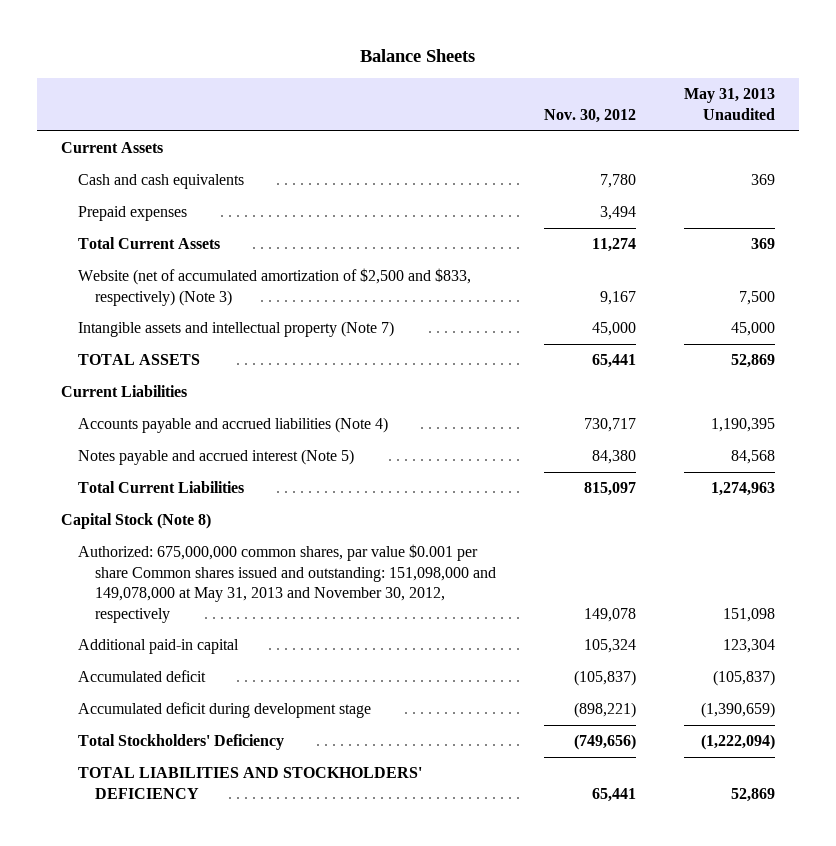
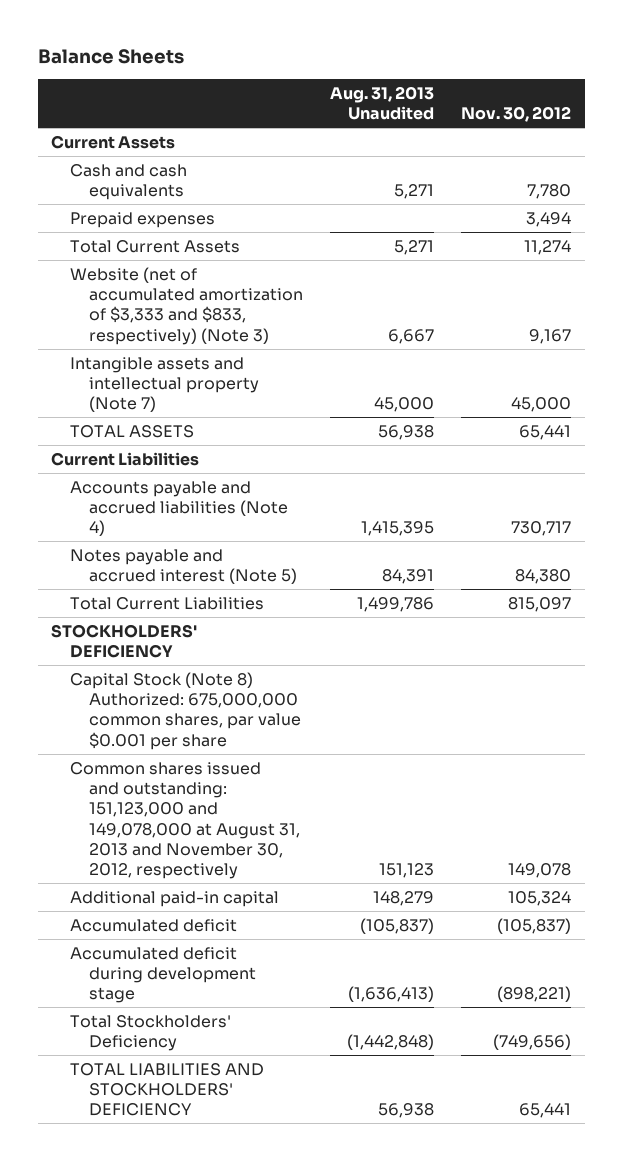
[684,88,776,120] May 31, 2013 Unaudited -> none
none -> [330,85,435,121] Aug. 31, 2013 Unaudited
[77,268,471,306] Website (net of accumulated amortization of $2,500 and $833, respectively) (Note 3) -> [70,266,304,345] Website (net of accumulated amortization of $3,333 and $833, respectively) (Note 3)
[61,513,212,530] Capital Stock (Note 8) -> none
none -> [51,623,198,659] STOCKHOLDERS' DEFICIENCY
none -> [70,671,302,750] Capital Stock (Note 8) Authorized: 675,000,000 common shares, par value $0.001 per share
[77,544,496,623] Authorized: 675,000,000 common shares, par value $0.001 per share Common shares issued and outstanding: 151,098,000 and 149,078,000 at May 31, 2013 and November 30, 2012, respectively -> [70,761,301,880] Common shares issued and outstanding: 151,123,000 and 149,078,000 at August 31, 2013 and November 30, 2012, respectively

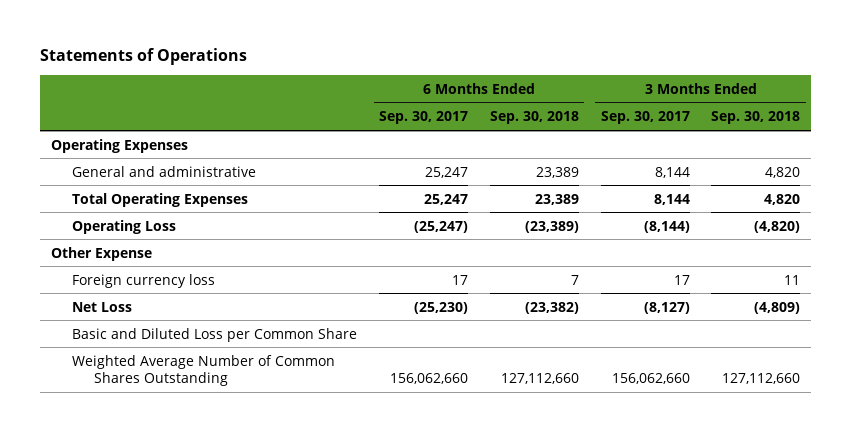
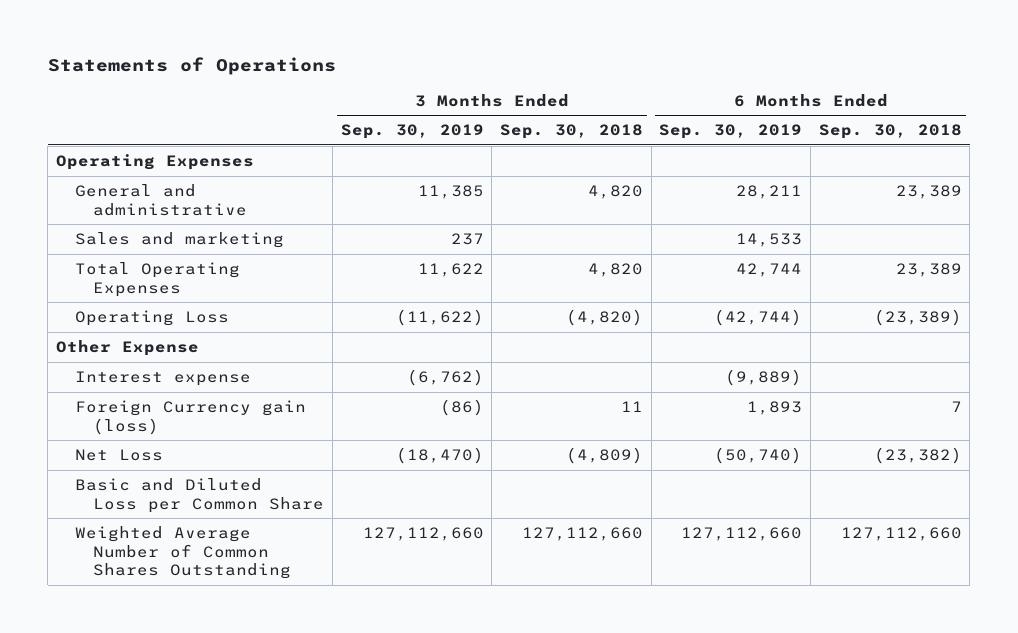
[378,111,468,125] Sep. 30, 2017 -> none
[600,111,690,125] Sep. 30, 2017 -> none
none -> [340,124,484,140] Sep. 30, 2019
none -> [659,124,803,140] Sep. 30, 2019
none -> [74,232,284,249] Sales and marketing
none -> [74,371,251,387] Interest expense
[72,273,216,288] Foreign currency loss -> [74,400,306,435] Foreign Currency gain (loss)

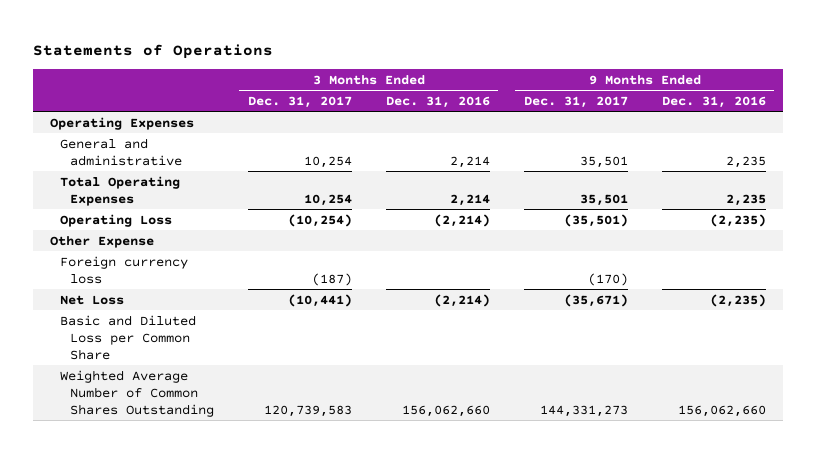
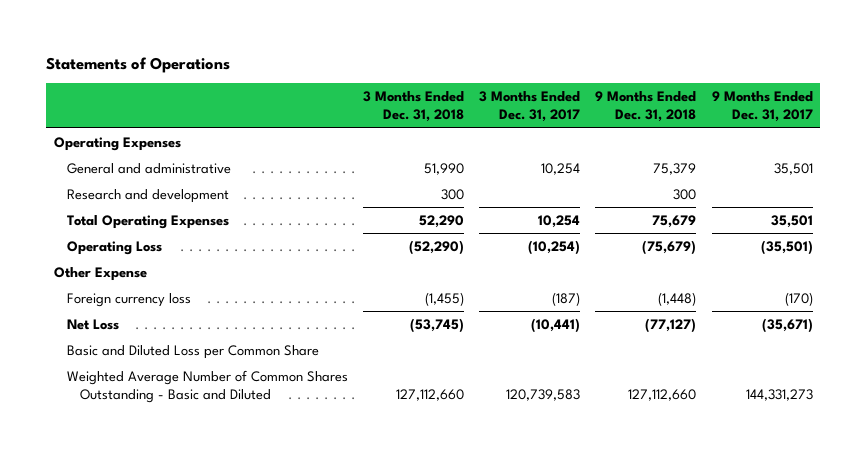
[385,95,490,108] Dec. 31, 2016 -> none
[661,95,766,108] Dec. 31, 2016 -> none
none -> [363,91,465,123] 3 Months Ended Dec. 31, 2018
none -> [595,91,697,123] 9 Months Ended Dec. 31, 2018
none -> [67,188,230,203] Research and development
[60,369,214,417] Weighted Average Number of Common Shares Outstanding -> [67,369,349,404] Weighted Average Number of Common Shares Outstanding - Basic and Diluted

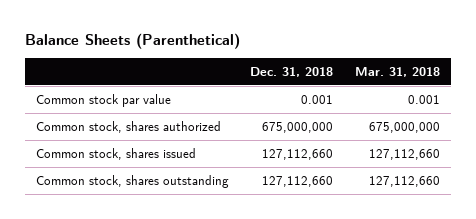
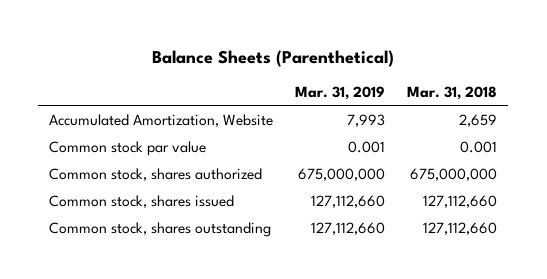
[250,67,334,78] Dec. 31, 2018 -> none
none -> [295,86,386,101] Mar. 31, 2019
none -> [49,113,274,127] Accumulated Amortization, Website

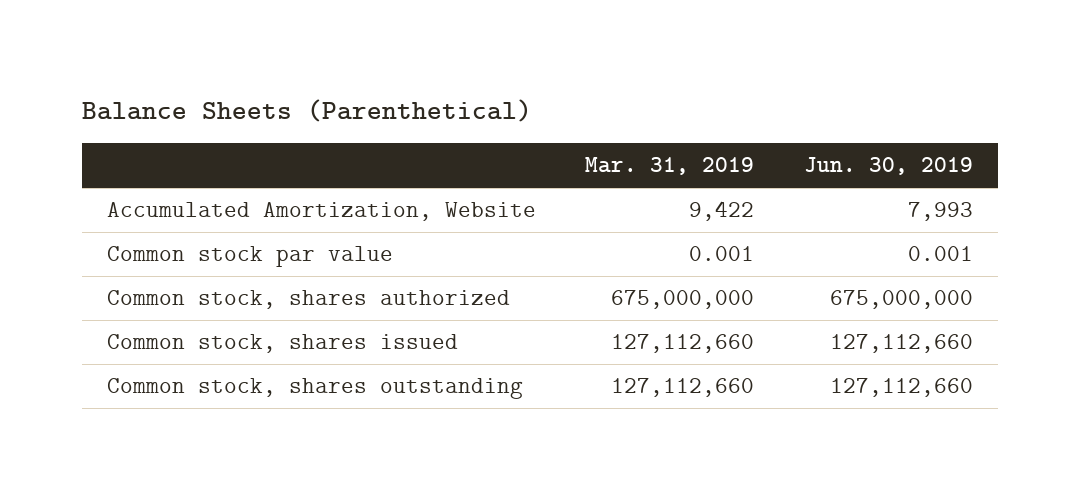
[407,86,498,101] Mar. 31, 2018 -> none
none -> [803,157,973,176] Jun. 30, 2019
[347,113,386,127] 7,993 -> [689,201,755,222] 9,422

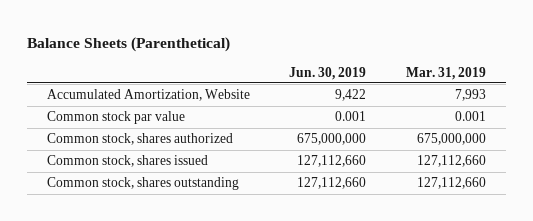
[689,201,755,222] 9,422 -> [454,89,486,102] 7,993
[907,202,973,222] 7,993 -> [335,89,367,102] 9,422

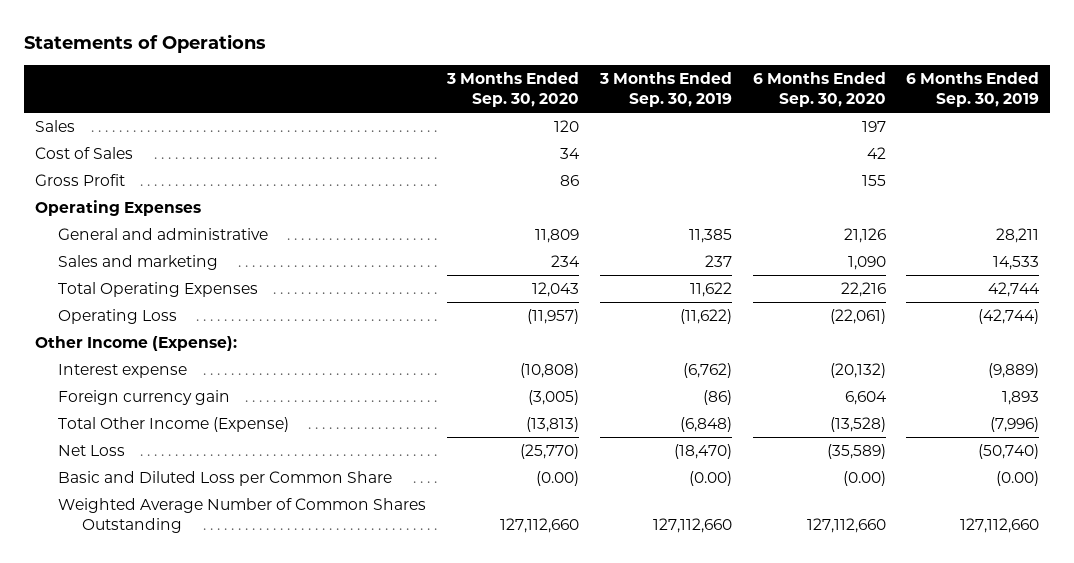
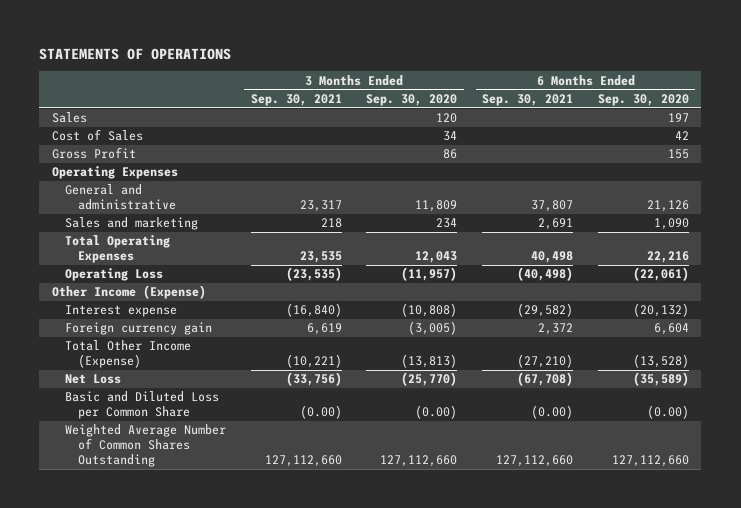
[24,33,267,53] Statements of Operations -> [39,47,232,60] STATEMENTS OF OPERATIONS
[598,71,732,108] 3 Months Ended Sep. 30, 2019 -> none
[906,71,1040,108] 6 Months Ended Sep. 30, 2019 -> none
none -> [250,93,342,106] Sep. 30, 2021
none -> [482,93,574,106] Sep. 30, 2021
[34,336,237,352] Other Income (Expense): -> [51,285,206,300] Other Income (Expense)

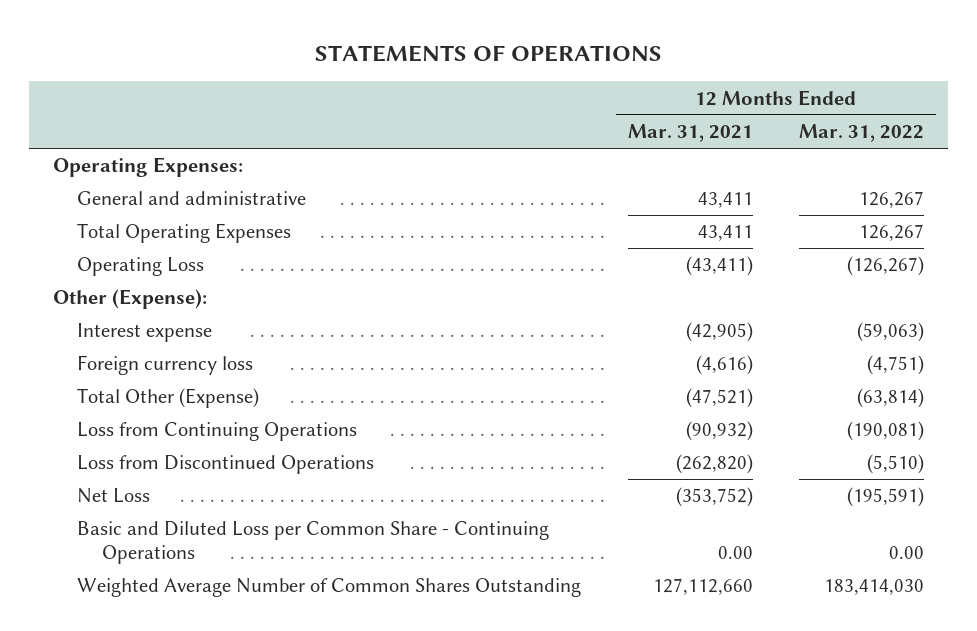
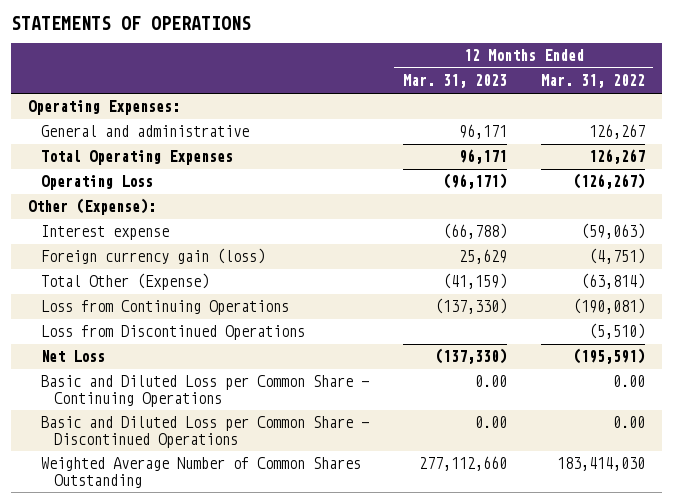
[627,123,753,142] Mar. 31, 2021 -> none
none -> [402,74,507,89] Mar. 31, 2023
[77,355,254,376] Foreign currency loss -> [41,248,266,265] Foreign currency gain (loss)
none -> [41,416,370,448] Basic and Diluted Loss per Common Share - Discontinued Operations

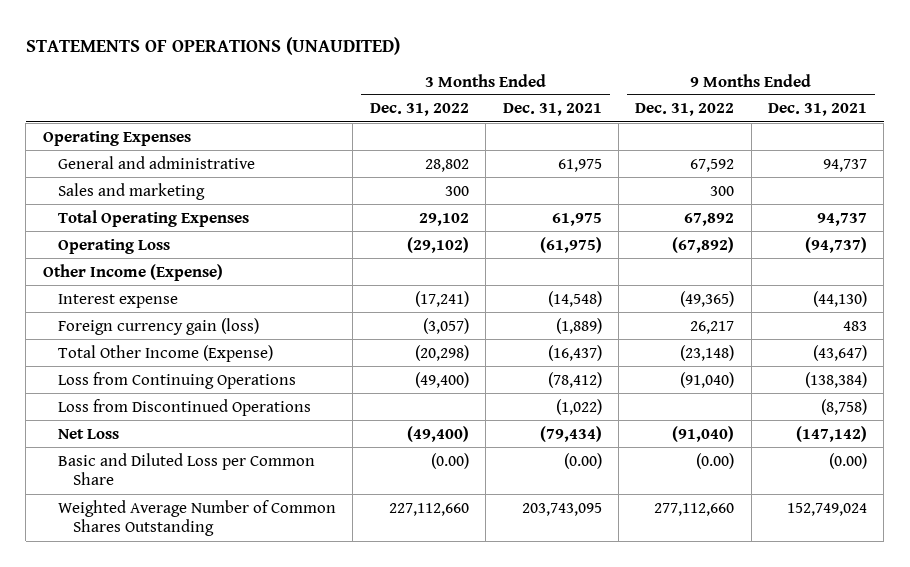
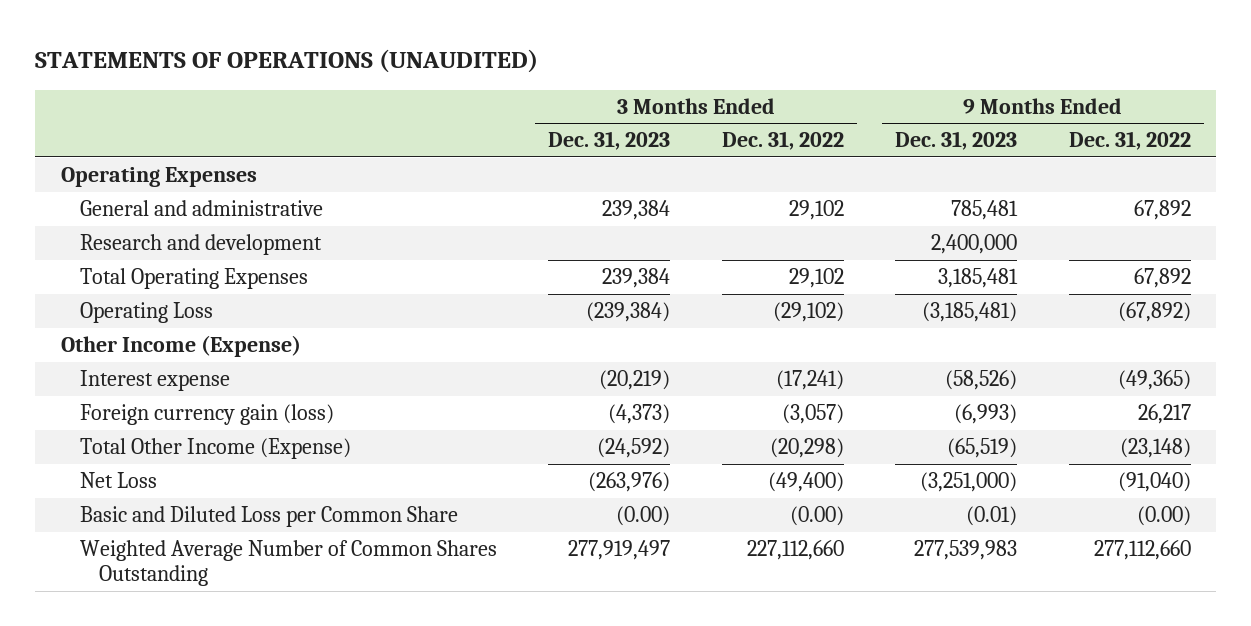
[502,103,602,117] Dec. 31, 2021 -> none
[768,103,868,117] Dec. 31, 2021 -> none
none -> [548,131,671,151] Dec. 31, 2023
none -> [895,131,1018,151] Dec. 31, 2023
[58,182,206,200] Sales and marketing -> none
[424,158,469,172] 28,802 -> [788,200,844,221] 29,102
[690,158,735,172] 67,592 -> [1133,200,1191,221] 67,892
none -> [79,234,322,256] Research and development
[58,371,297,389] Loss from Continuing Operations -> none
[58,398,312,416] Loss from Discontinued Operations -> none

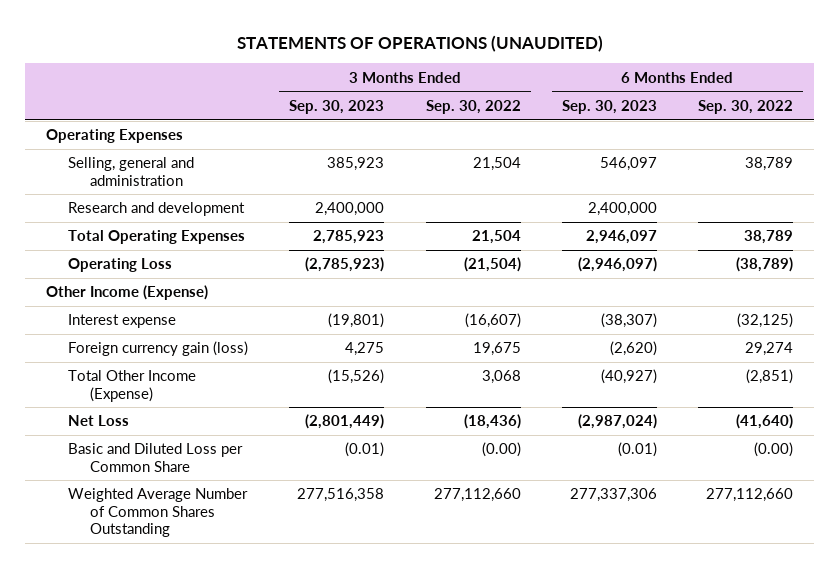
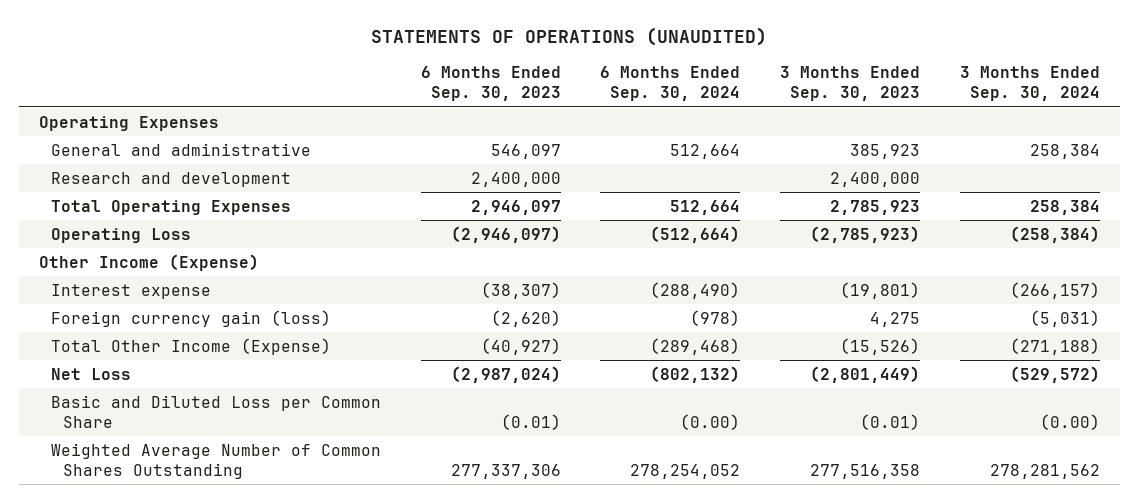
[425,99,521,114] Sep. 30, 2022 -> none
[698,99,794,114] Sep. 30, 2022 -> none
none -> [600,66,741,102] 6 Months Ended Sep. 30, 2024
none -> [960,66,1101,102] 3 Months Ended Sep. 30, 2024
[67,157,194,186] Selling, general and administration -> [50,142,311,156] General and administrative

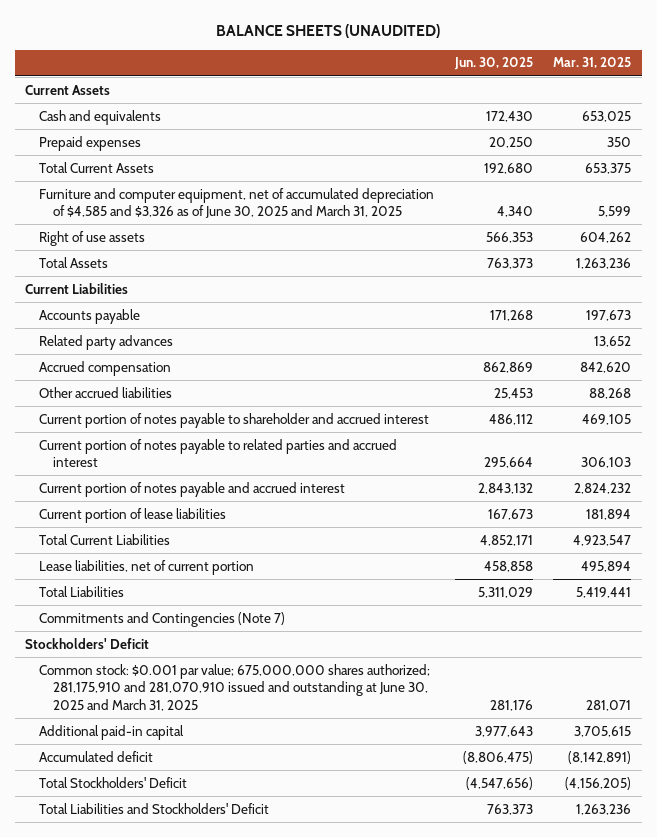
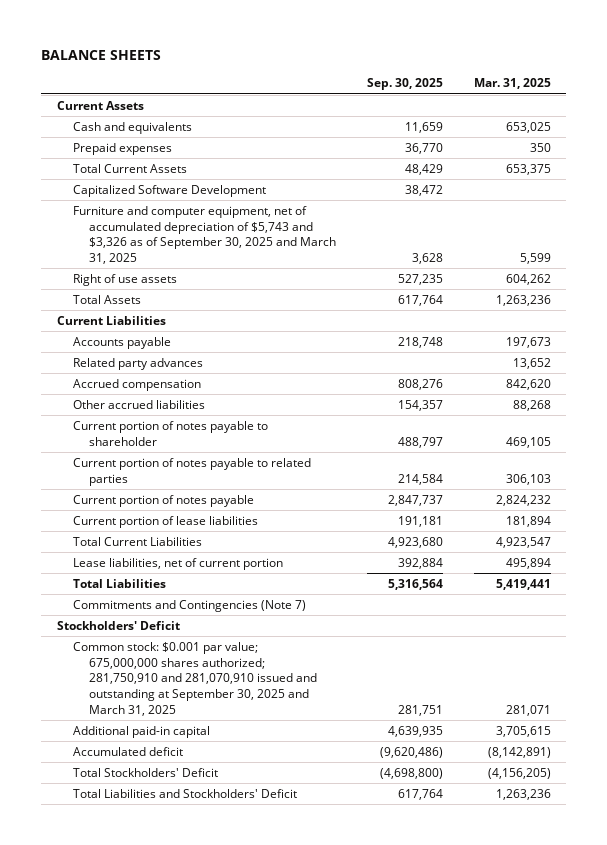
[216,24,441,39] BALANCE SHEETS (UNAUDITED) -> [41,50,162,61] BALANCE SHEETS
[453,57,533,71] Jun. 30, 2025 -> none
none -> [366,78,443,91] Sep. 30, 2025
none -> [72,185,266,198] Capitalized Software Development
[38,187,434,219] Furniture and computer equipment, net of accumulated depreciation of $4,585 and $3,326 as of June 30, 2025 and March 31, 2025 -> [72,206,336,264] Furniture and computer equipment, net of accumulated depreciation of $5,743 and $3,326 as of September 30, 2025 and March 31, 2025
[38,412,429,428] Current portion of notes payable to shareholder and accrued interest -> [72,421,268,446] Current portion of notes payable to shareholder
[38,438,397,468] Current portion of notes payable to related parties and accrued interest -> [72,458,311,486] Current portion of notes payable to related parties
[38,481,345,497] Current portion of notes payable and accrued interest -> [72,495,254,508] Current portion of notes payable
[38,663,430,711] Common stock: $0.001 par value; 675,000,000 shares authorized; 281,175,910 and 281,070,910 issued and outstanding at June 30, 2025 and March 31, 2025 -> [72,642,317,716] Common stock: $0.001 par value; 675,000,000 shares authorized; 281,750,910 and 281,070,910 issued and outstanding at September 30, 2025 and March 31, 2025

